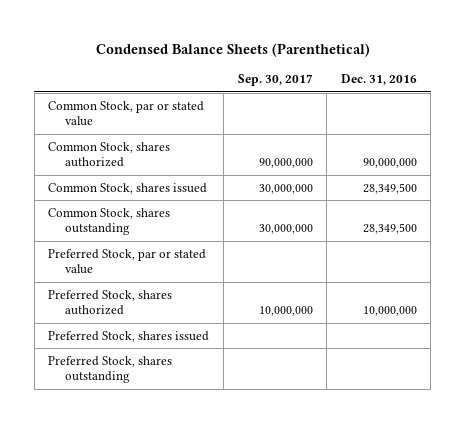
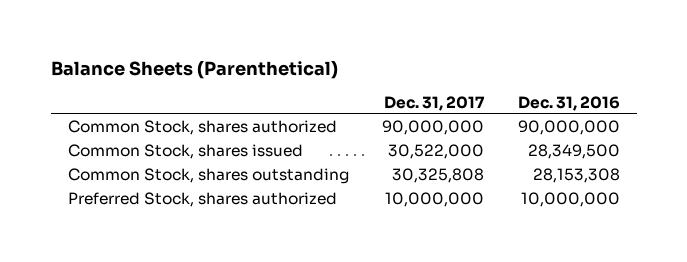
[95,42,370,57] Condensed Balance Sheets (Parenthetical) -> [50,60,338,79] Balance Sheets (Parenthetical)
[237,74,313,87] Sep. 30, 2017 -> none
none -> [384,95,486,111] Dec. 31, 2017
[48,100,205,127] Common Stock, par or stated value -> none
[48,248,207,275] Preferred Stock, par or stated value -> none
[362,223,417,235] 28,349,500 -> [532,168,620,184] 28,153,308
[48,330,210,342] Preferred Stock, shares issued -> none
[48,355,173,384] Preferred Stock, shares outstanding -> none

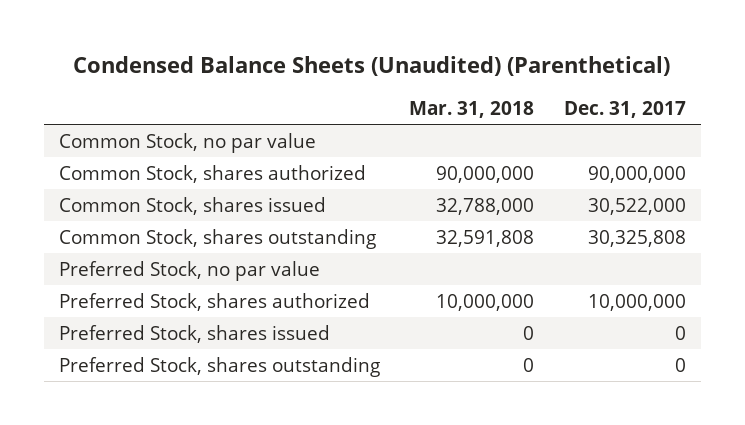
[50,60,338,79] Balance Sheets (Parenthetical) -> [73,56,671,77] Condensed Balance Sheets (Unaudited) (Parenthetical)
[517,95,620,111] Dec. 31, 2016 -> none
none -> [409,100,535,118] Mar. 31, 2018
none -> [58,132,316,153] Common Stock, no par value
none -> [58,260,320,281] Preferred Stock, no par value
none -> [58,324,330,343] Preferred Stock, shares issued
none -> [58,356,380,377] Preferred Stock, shares outstanding

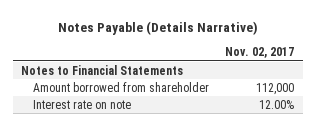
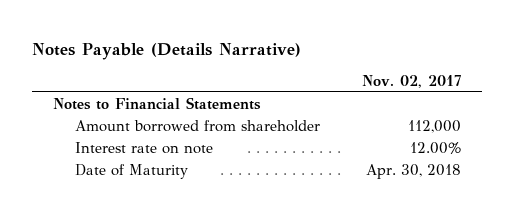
none -> [75,164,189,180] Date of Maturity

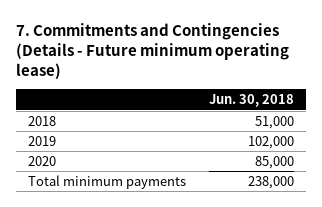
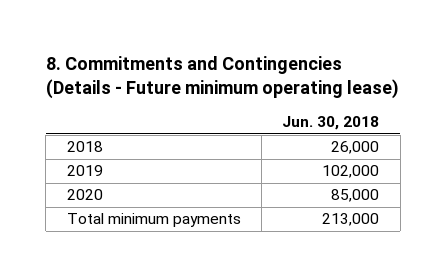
[16,23,290,80] 7. Commitments and Contingencies (Details - Future minimum operating lease) -> [45,56,399,100] 8. Commitments and Contingencies (Details - Future minimum operating lease)
[255,115,295,129] 51,000 -> [331,141,380,155] 26,000
[248,175,295,189] 238,000 -> [322,213,380,227] 213,000

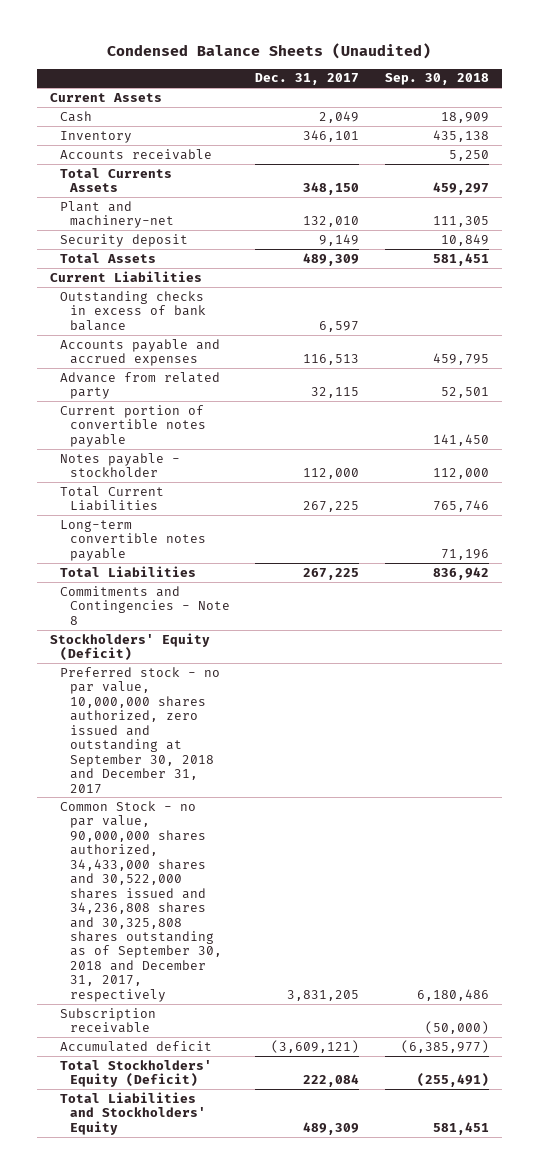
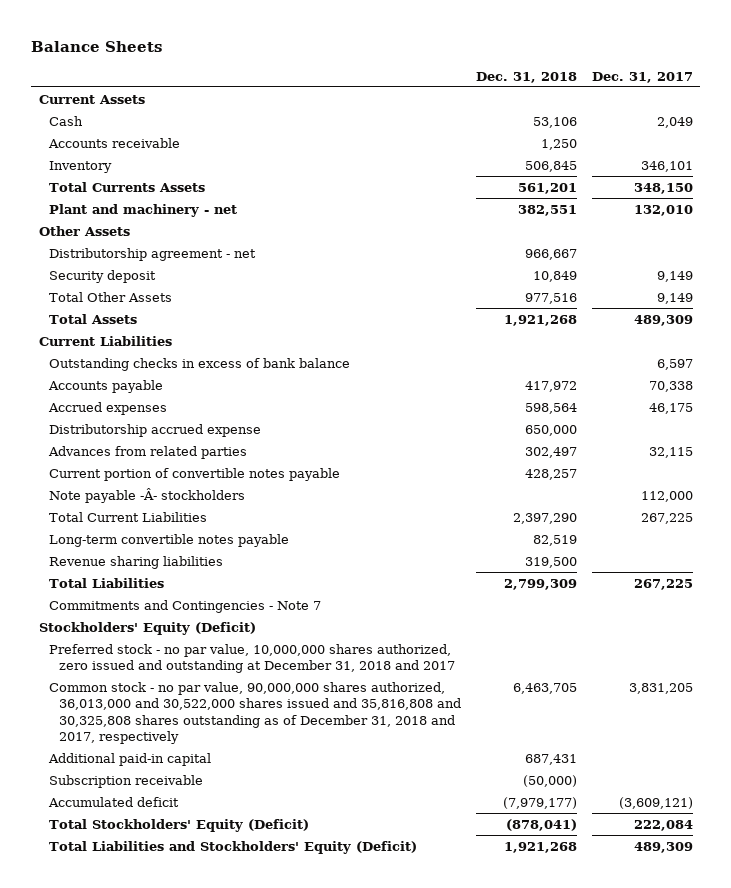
[107,43,432,60] Condensed Balance Sheets (Unaudited) -> [31,40,163,52] Balance Sheets
[384,73,489,86] Sep. 30, 2018 -> none
none -> [475,71,577,83] Dec. 31, 2018
[59,130,132,143] Inventory -> [48,160,112,173] Inventory
[59,200,174,229] Plant and machinery-net -> [48,203,237,217] Plant and machinery - net
none -> [38,225,130,236] Other Assets
none -> [48,247,256,261] Distributorship agreement - net
none -> [48,291,172,302] Total Other Assets
[59,338,220,367] Accounts payable and accrued expenses -> none
none -> [47,379,163,393] Accounts payable
none -> [47,401,167,415] Accrued expenses
none -> [48,423,261,437] Distributorship accrued expense
[59,371,220,400] Advance from related party -> [47,445,247,459] Advances from related parties
[59,452,180,478] Notes payable - stockholder -> [48,487,245,503] Note payable -Â- stockholders
none -> [48,555,223,569] Revenue sharing liabilities
[59,585,230,625] Commitments and Contingencies - Note 8 -> [48,599,321,613] Commitments and Contingencies - Note 7
[59,666,220,794] Preferred stock - no par value, 10,000,000 shares authorized, zero issued and outstanding at September 30, 2018 and December 31, 2017 -> [48,643,455,674] Preferred stock - no par value, 10,000,000 shares authorized, zero issued and outstanding at December 31, 2018 and 2017
[59,800,222,1002] Common Stock - no par value, 90,000,000 shares authorized, 34,433,000 shares and 30,522,000 shares issued and 34,236,808 shares and 30,325,808 shares outstanding as of September 30, 2018 and December 31, 2017, respectively -> [48,681,461,745] Common stock - no par value, 90,000,000 shares authorized, 36,013,000 and 30,522,000 shares issued and 35,816,808 and 30,325,808 shares outstanding as of December 31, 2018 and 2017, respectively
none -> [47,752,211,766] Additional paid-in capital
[59,1091,206,1135] Total Liabilities and Stockholders' Equity -> [48,840,417,854] Total Liabilities and Stockholders' Equity (Deficit)

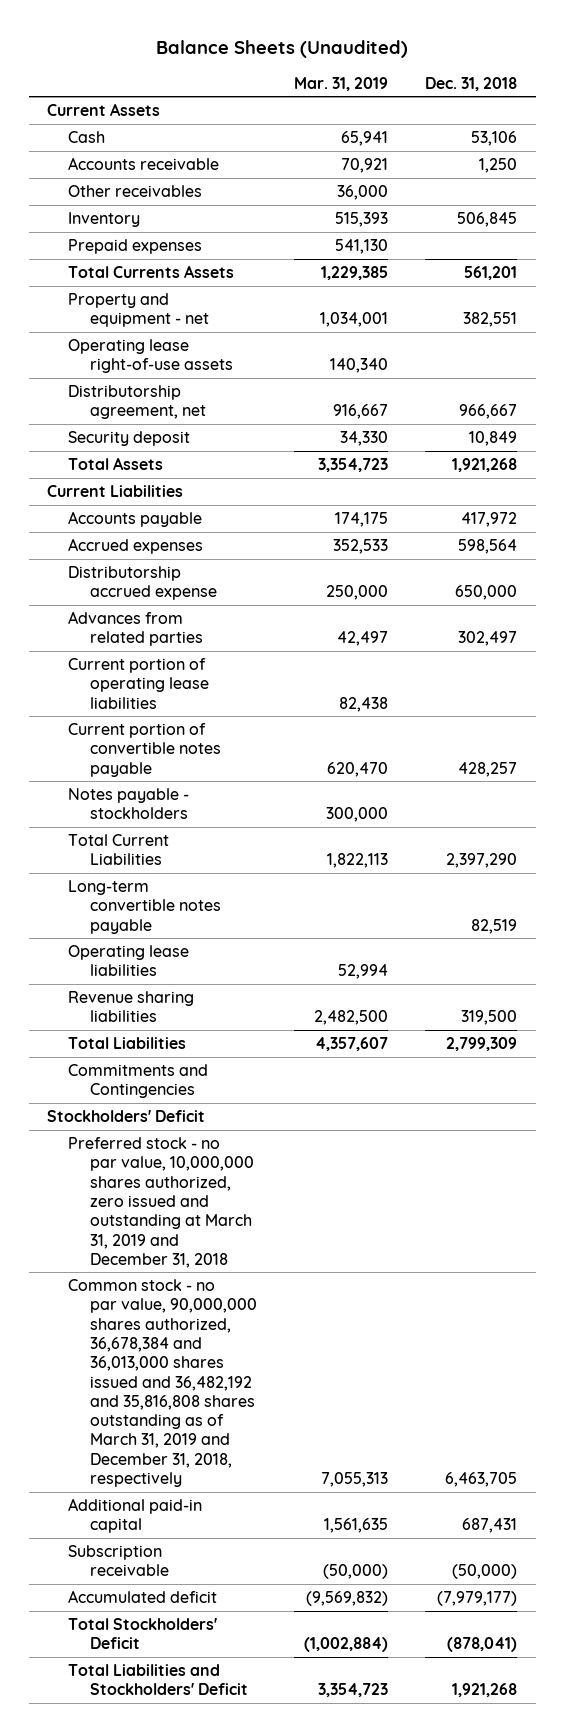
[31,40,163,52] Balance Sheets -> [156,39,409,58] Balance Sheets (Unaudited)
[591,71,693,83] Dec. 31, 2017 -> none
none -> [293,76,388,91] Mar. 31, 2019
none -> [68,184,203,197] Other receivables
none -> [68,238,203,254] Prepaid expenses
[38,225,130,236] Other Assets -> none
[48,203,237,217] Plant and machinery - net -> [68,292,209,328] Property and equipment - net
none -> [68,338,233,374] Operating lease right-of-use assets
[48,247,256,261] Distributorship agreement - net -> [68,384,206,420] Distributorship agreement, net
[48,291,172,302] Total Other Assets -> none
[48,357,350,371] Outstanding checks in excess of bank balance -> none
none -> [68,657,209,709] Current portion of operating lease liabilities
[48,487,245,503] Note payable -Â- stockholders -> [68,787,190,820] Notes payable - stockholders
none -> [68,944,190,977] Operating lease liabilities
[48,599,321,613] Commitments and Contingencies - Note 7 -> [68,1063,209,1099] Commitments and Contingencies
[38,621,256,635] Stockholders' Equity (Deficit) -> [47,1109,206,1122] Stockholders' Deficit
[48,643,455,674] Preferred stock - no par value, 10,000,000 shares authorized, zero issued and outstanding at December 31, 2018 and 2017 -> [68,1136,254,1268] Preferred stock - no par value, 10,000,000 shares authorized, zero issued and outstanding at March 31, 2019 and December 31, 2018
[48,681,461,745] Common stock - no par value, 90,000,000 shares authorized, 36,013,000 and 30,522,000 shares issued and 35,816,808 and 30,325,808 shares outstanding as of December 31, 2018 and 2017, respectively -> [68,1278,257,1488] Common stock - no par value, 90,000,000 shares authorized, 36,678,384 and 36,013,000 shares issued and 36,482,192 and 35,816,808 shares outstanding as of March 31, 2019 and December 31, 2018, respectively
[48,818,309,832] Total Stockholders' Equity (Deficit) -> [68,1617,218,1650] Total Stockholders' Deficit
[48,840,417,854] Total Liabilities and Stockholders' Equity (Deficit) -> [68,1663,248,1696] Total Liabilities and Stockholders' Deficit

